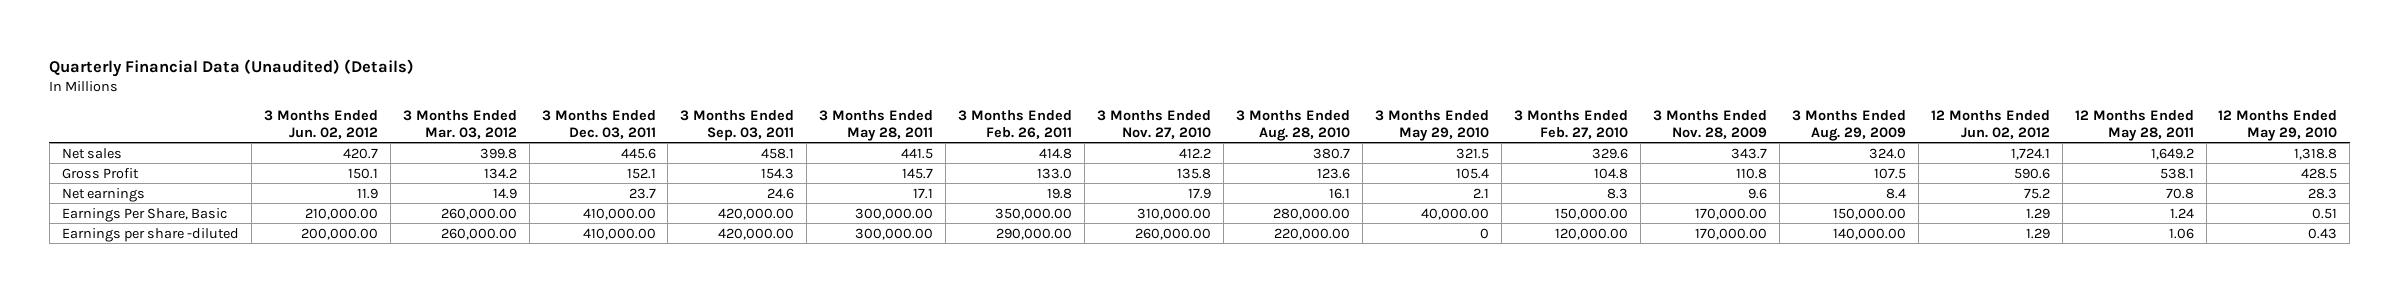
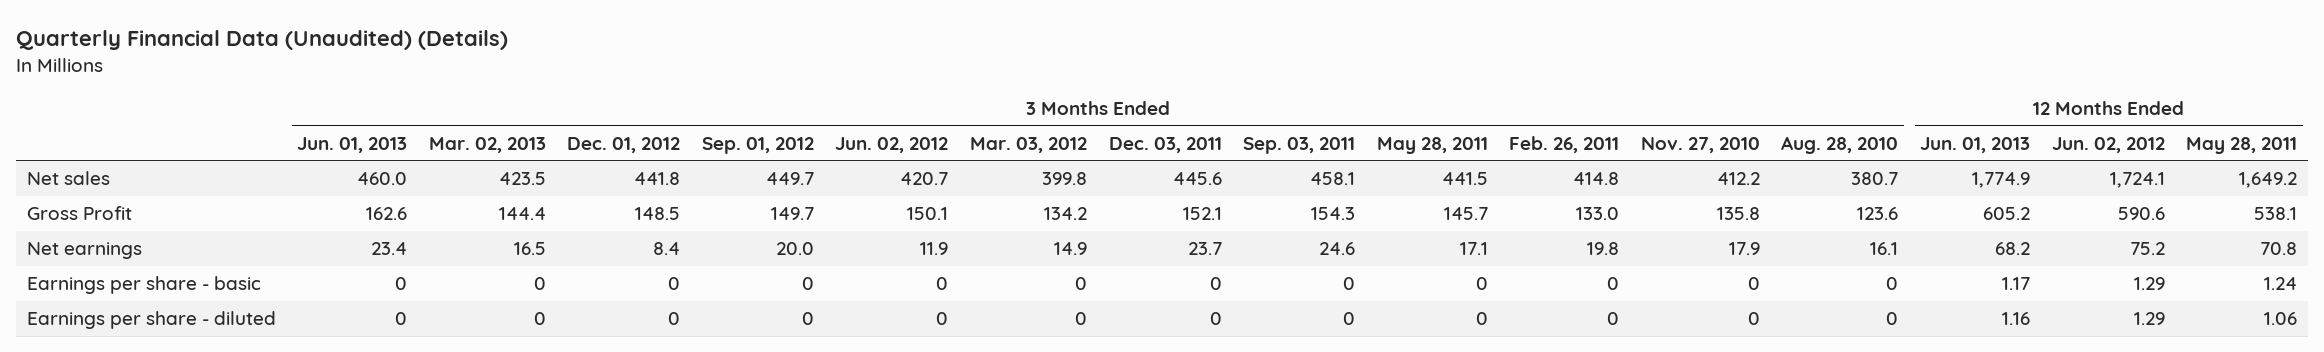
[1375,110,1490,141] 3 Months Ended May 29, 2010 -> none
[1513,110,1628,139] 3 Months Ended Feb. 27, 2010 -> none
[1652,110,1767,139] 3 Months Ended Nov. 28, 2009 -> none
[1791,110,1906,141] 3 Months Ended Aug. 29, 2009 -> none
[2218,110,2338,141] 12 Months Ended May 29, 2010 -> none
none -> [297,136,408,153] Jun. 01, 2013
none -> [428,136,546,153] Mar. 02, 2013
none -> [567,136,681,153] Dec. 01, 2012
none -> [701,136,814,154] Sep. 01, 2012
none -> [1920,136,2031,153] Jun. 01, 2013
[61,207,227,222] Earnings Per Share, Basic -> [26,276,261,295] Earnings per share - basic
[304,207,378,220] 210,000.00 -> [936,277,949,291] 0
[440,207,517,220] 260,000.00 -> [1075,277,1088,291] 0
[582,207,656,220] 410,000.00 -> [1209,277,1222,291] 0
[718,207,795,220] 420,000.00 -> [1343,277,1356,291] 0
[855,207,934,220] 300,000.00 -> [1475,277,1488,291] 0
[995,207,1073,220] 350,000.00 -> [1607,277,1620,291] 0
[1137,207,1212,220] 310,000.00 -> [1747,277,1760,291] 0
[1273,207,1351,220] 280,000.00 -> [1886,277,1899,291] 0
[61,227,239,242] Earnings per share -diluted -> [26,311,276,330] Earnings per share - diluted
[300,227,378,240] 200,000.00 -> [936,312,949,326] 0
[440,227,517,240] 260,000.00 -> [1075,312,1088,326] 0
[582,227,656,240] 410,000.00 -> [1209,312,1222,326] 0
[718,227,795,240] 420,000.00 -> [1343,312,1356,326] 0
[855,227,934,240] 300,000.00 -> [1475,312,1488,326] 0
[996,227,1073,240] 290,000.00 -> [1607,312,1620,326] 0
[1135,227,1212,240] 260,000.00 -> [1747,312,1760,326] 0
[1274,227,1351,240] 220,000.00 -> [1886,312,1899,326] 0

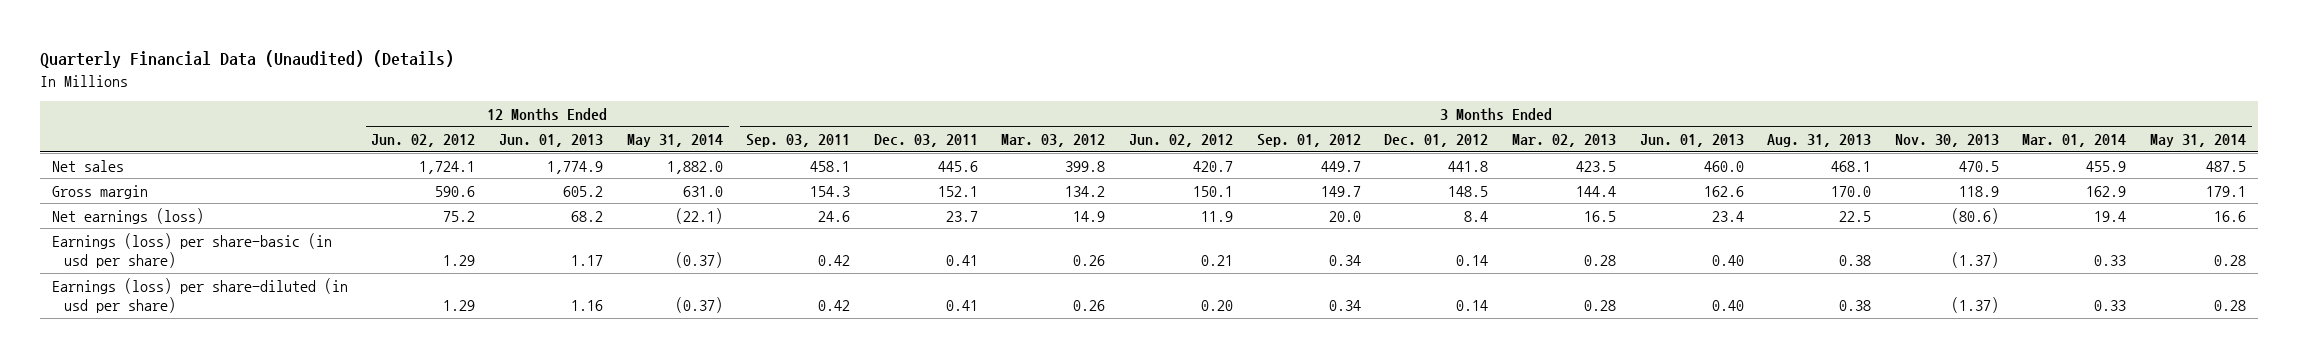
[1376,136,1488,154] May 28, 2011 -> none
[1509,135,1620,153] Feb. 26, 2011 -> none
[1640,136,1760,153] Nov. 27, 2010 -> none
[1781,135,1899,154] Aug. 28, 2010 -> none
[2186,136,2298,154] May 28, 2011 -> none
none -> [626,134,723,148] May 31, 2014
none -> [1767,134,1872,148] Aug. 31, 2013
none -> [1894,134,1999,148] Nov. 30, 2013
none -> [2022,134,2127,148] Mar. 01, 2014
none -> [2149,134,2246,148] May 31, 2014
[26,206,132,221] Gross Profit -> [51,184,148,199] Gross margin
[26,242,142,260] Net earnings -> [51,207,204,224] Net earnings (loss)
[26,276,261,295] Earnings per share - basic -> [51,232,332,269] Earnings (loss) per share-basic (in usd per share)
[395,277,408,291] 0 -> [1711,255,1744,267] 0.40
[533,277,546,291] 0 -> [1583,255,1616,267] 0.28
[668,277,681,291] 0 -> [1456,255,1489,267] 0.14
[801,277,814,291] 0 -> [1328,255,1361,267] 0.34
[936,277,949,291] 0 -> [1201,255,1234,267] 0.21
[1075,277,1088,291] 0 -> [1073,255,1106,267] 0.26
[1209,277,1222,291] 0 -> [945,255,978,267] 0.41
[1343,277,1356,291] 0 -> [818,255,851,267] 0.42
[26,311,276,330] Earnings per share - diluted -> [51,277,348,314] Earnings (loss) per share-diluted (in usd per share)
[395,312,408,326] 0 -> [1711,300,1744,312] 0.40
[533,312,546,326] 0 -> [1583,300,1616,312] 0.28
[668,312,681,326] 0 -> [1456,300,1489,312] 0.14
[801,312,814,326] 0 -> [1328,300,1361,312] 0.34
[936,312,949,326] 0 -> [1201,300,1234,312] 0.20
[1075,312,1088,326] 0 -> [1073,300,1106,312] 0.26
[1209,312,1222,326] 0 -> [945,300,978,312] 0.41
[1343,312,1356,326] 0 -> [818,300,851,312] 0.42

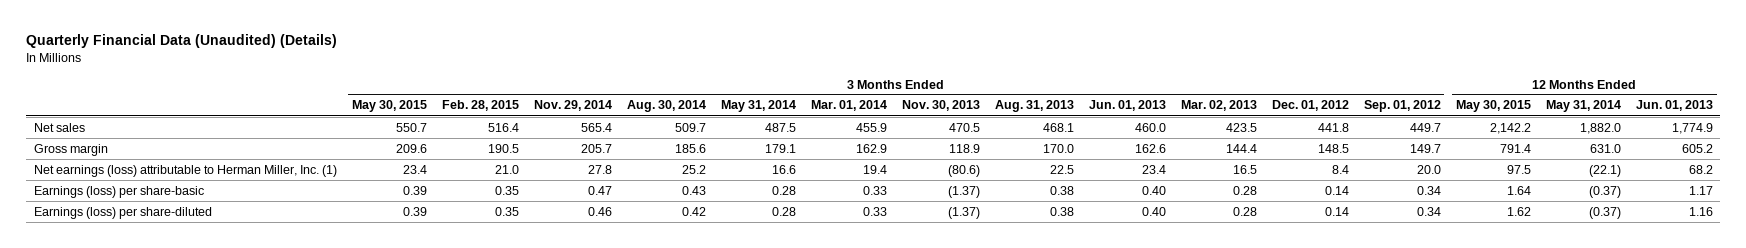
[371,134,476,148] Jun. 02, 2012 -> none
[746,134,851,148] Sep. 03, 2011 -> none
[873,134,978,148] Dec. 03, 2011 -> none
[1001,134,1106,148] Mar. 03, 2012 -> none
[1129,134,1234,148] Jun. 02, 2012 -> none
none -> [351,100,427,113] May 30, 2015
none -> [441,100,519,112] Feb. 28, 2015
none -> [533,100,612,112] Nov. 29, 2014
none -> [626,100,706,113] Aug. 30, 2014
none -> [1455,100,1531,113] May 30, 2015
[51,207,204,224] Net earnings (loss) -> [33,164,337,177] Net earnings (loss) attributable to Herman Miller, Inc. (1)
[51,232,332,269] Earnings (loss) per share-basic (in usd per share) -> [33,185,204,198] Earnings (loss) per share-basic
[51,277,348,314] Earnings (loss) per share-diluted (in usd per share) -> [33,206,212,219] Earnings (loss) per share-diluted

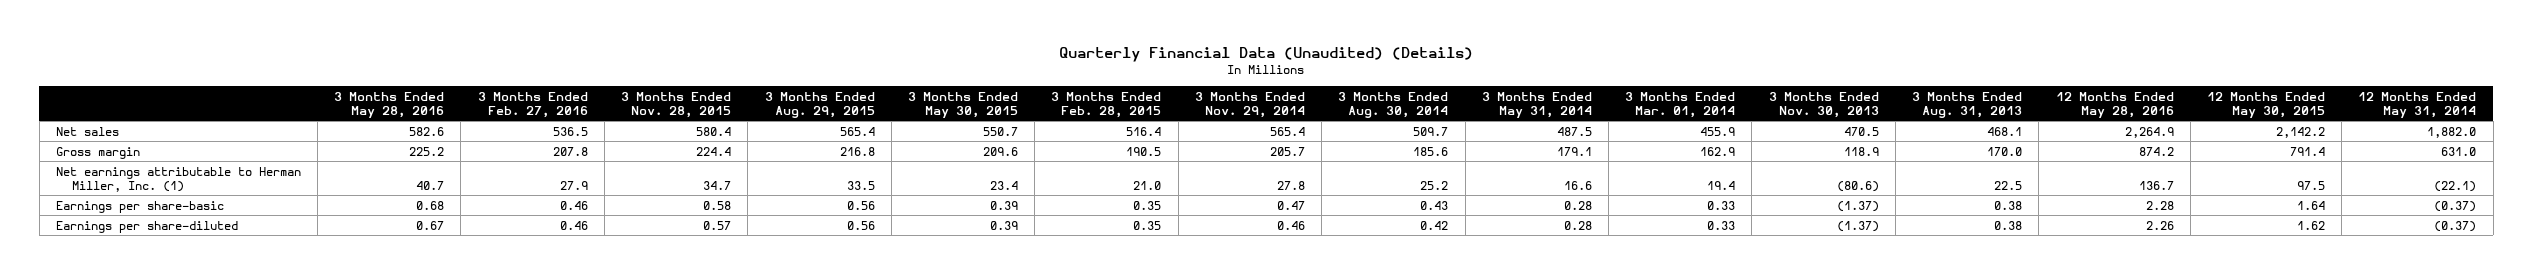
[1088,100,1166,112] Jun. 01, 2013 -> none
[1180,100,1257,112] Mar. 02, 2013 -> none
[1271,100,1349,112] Dec. 01, 2012 -> none
[1363,100,1441,113] Sep. 01, 2012 -> none
[1635,100,1713,112] Jun. 01, 2013 -> none
none -> [334,91,445,118] 3 Months Ended May 28, 2016
none -> [477,91,588,118] 3 Months Ended Feb. 27, 2016
none -> [621,91,732,118] 3 Months Ended Nov. 28, 2015
none -> [764,91,875,118] 3 Months Ended Aug. 29, 2015
none -> [2055,91,2174,118] 12 Months Ended May 28, 2016
[33,164,337,177] Net earnings (loss) attributable to Herman Miller, Inc. (1) -> [55,166,301,192] Net earnings attributable to Herman Miller, Inc. (1)
[33,185,204,198] Earnings (loss) per share-basic -> [55,200,224,213] Earnings per share-basic
[33,206,212,219] Earnings (loss) per share-diluted -> [55,220,238,233] Earnings per share-diluted

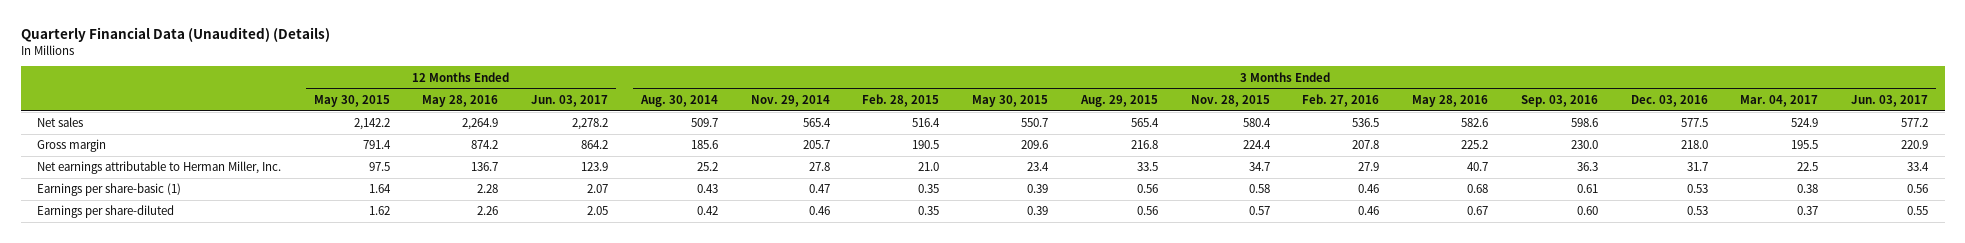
[1481,91,1592,118] 3 Months Ended May 31, 2014 -> none
[1625,91,1736,118] 3 Months Ended Mar. 01, 2014 -> none
[1768,91,1879,118] 3 Months Ended Nov. 30, 2013 -> none
[1912,91,2023,118] 3 Months Ended Aug. 31, 2013 -> none
[2358,91,2477,118] 12 Months Ended May 31, 2014 -> none
none -> [531,94,609,107] Jun. 03, 2017
none -> [1520,94,1598,107] Sep. 03, 2016
none -> [1630,94,1708,107] Dec. 03, 2016
none -> [1740,94,1819,107] Mar. 04, 2017
none -> [1851,94,1929,107] Jun. 03, 2017
[55,166,301,192] Net earnings attributable to Herman Miller, Inc. (1) -> [36,161,281,175] Net earnings attributable to Herman Miller, Inc.
[55,200,224,213] Earnings per share-basic -> [36,183,181,197] Earnings per share-basic (1)

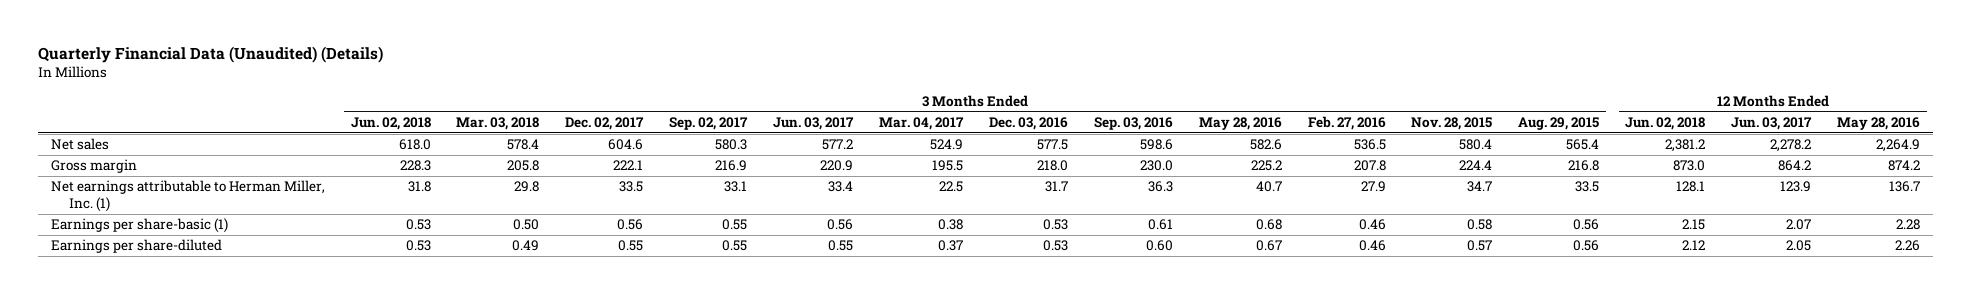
[313,94,390,107] May 30, 2015 -> none
[639,94,718,107] Aug. 30, 2014 -> none
[750,94,830,107] Nov. 29, 2014 -> none
[862,93,940,107] Feb. 28, 2015 -> none
[972,94,1049,107] May 30, 2015 -> none
none -> [350,117,431,131] Jun. 02, 2018
none -> [456,117,540,131] Mar. 03, 2018
none -> [565,117,645,131] Dec. 02, 2017
none -> [669,117,749,131] Sep. 02, 2017
none -> [1625,117,1706,131] Jun. 02, 2018
[36,161,281,175] Net earnings attributable to Herman Miller, Inc. -> [50,180,325,213] Net earnings attributable to Herman Miller, Inc. (1)

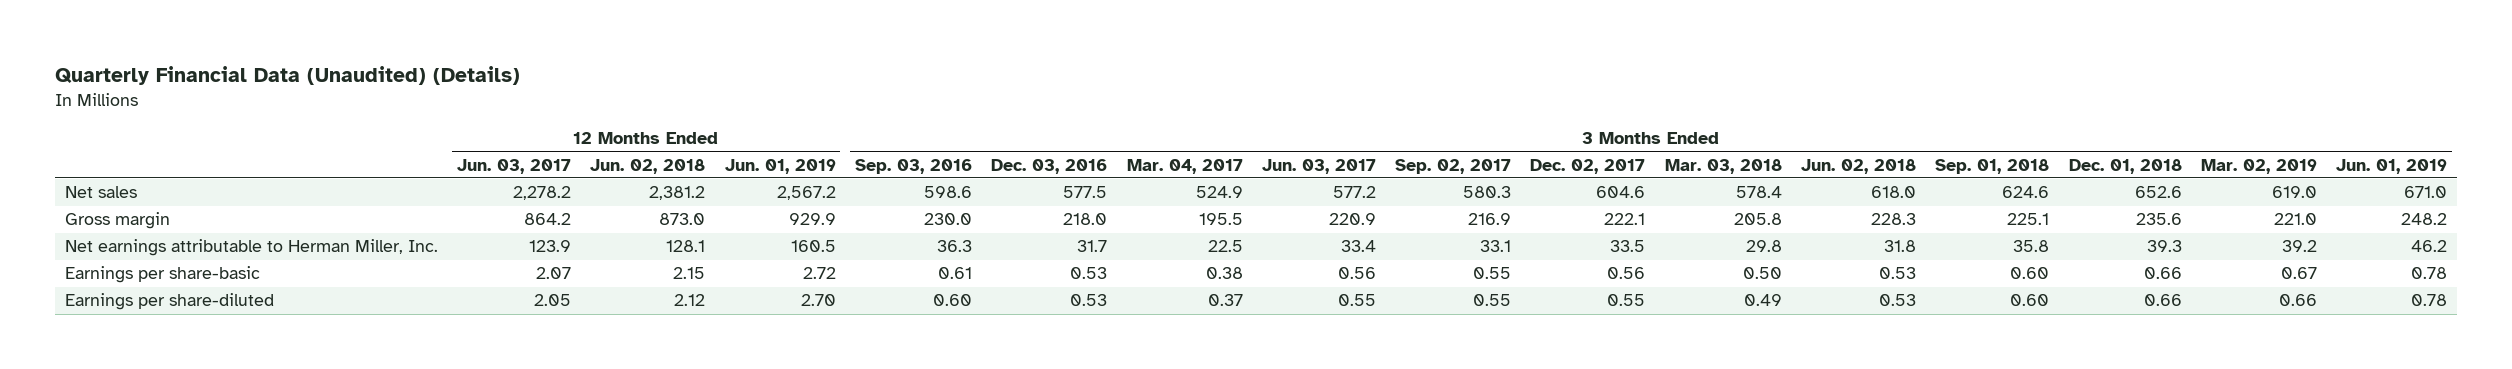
[1198,117,1282,131] May 28, 2016 -> none
[1307,116,1386,131] Feb. 27, 2016 -> none
[1411,117,1493,131] Nov. 28, 2015 -> none
[1518,117,1600,131] Aug. 29, 2015 -> none
[1837,117,1921,131] May 28, 2016 -> none
none -> [724,158,836,174] Jun. 01, 2019
none -> [1935,158,2050,174] Sep. 01, 2018
none -> [2068,158,2182,174] Dec. 01, 2018
none -> [2201,158,2318,174] Mar. 02, 2019
none -> [2336,158,2448,174] Jun. 01, 2019
[50,180,325,213] Net earnings attributable to Herman Miller, Inc. (1) -> [64,239,438,257] Net earnings attributable to Herman Miller, Inc.
[50,218,228,234] Earnings per share-basic (1) -> [64,266,260,284] Earnings per share-basic

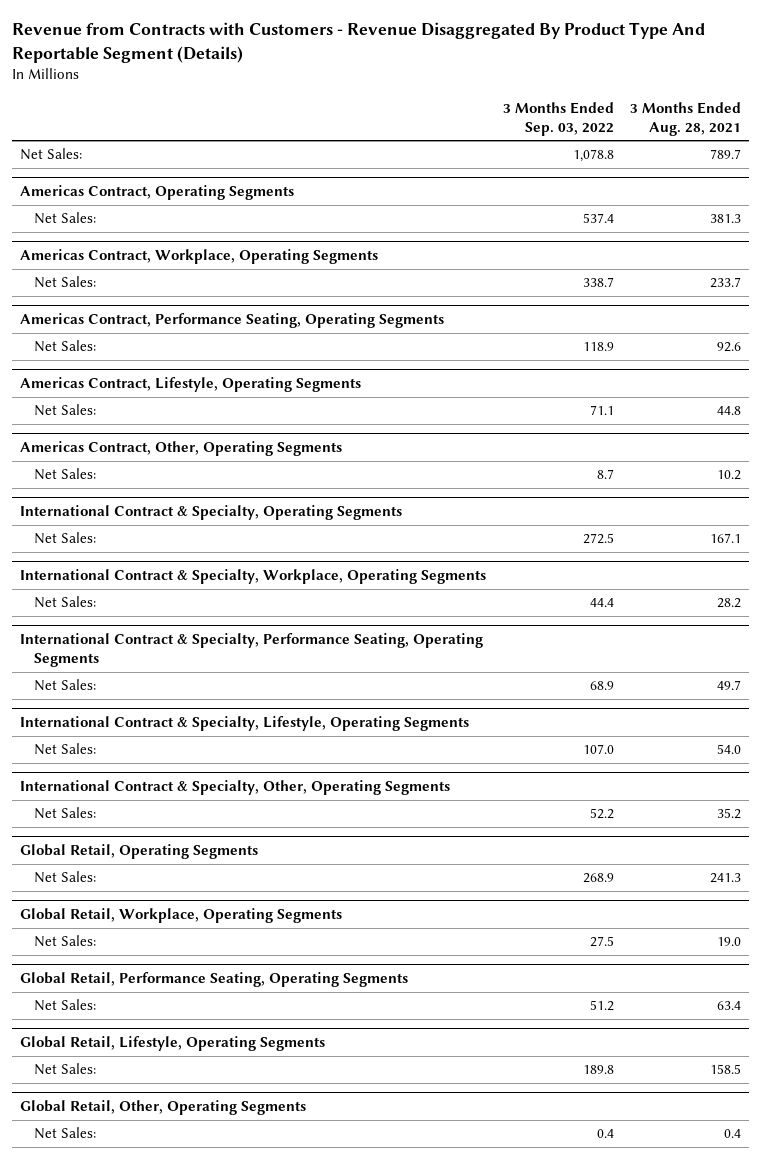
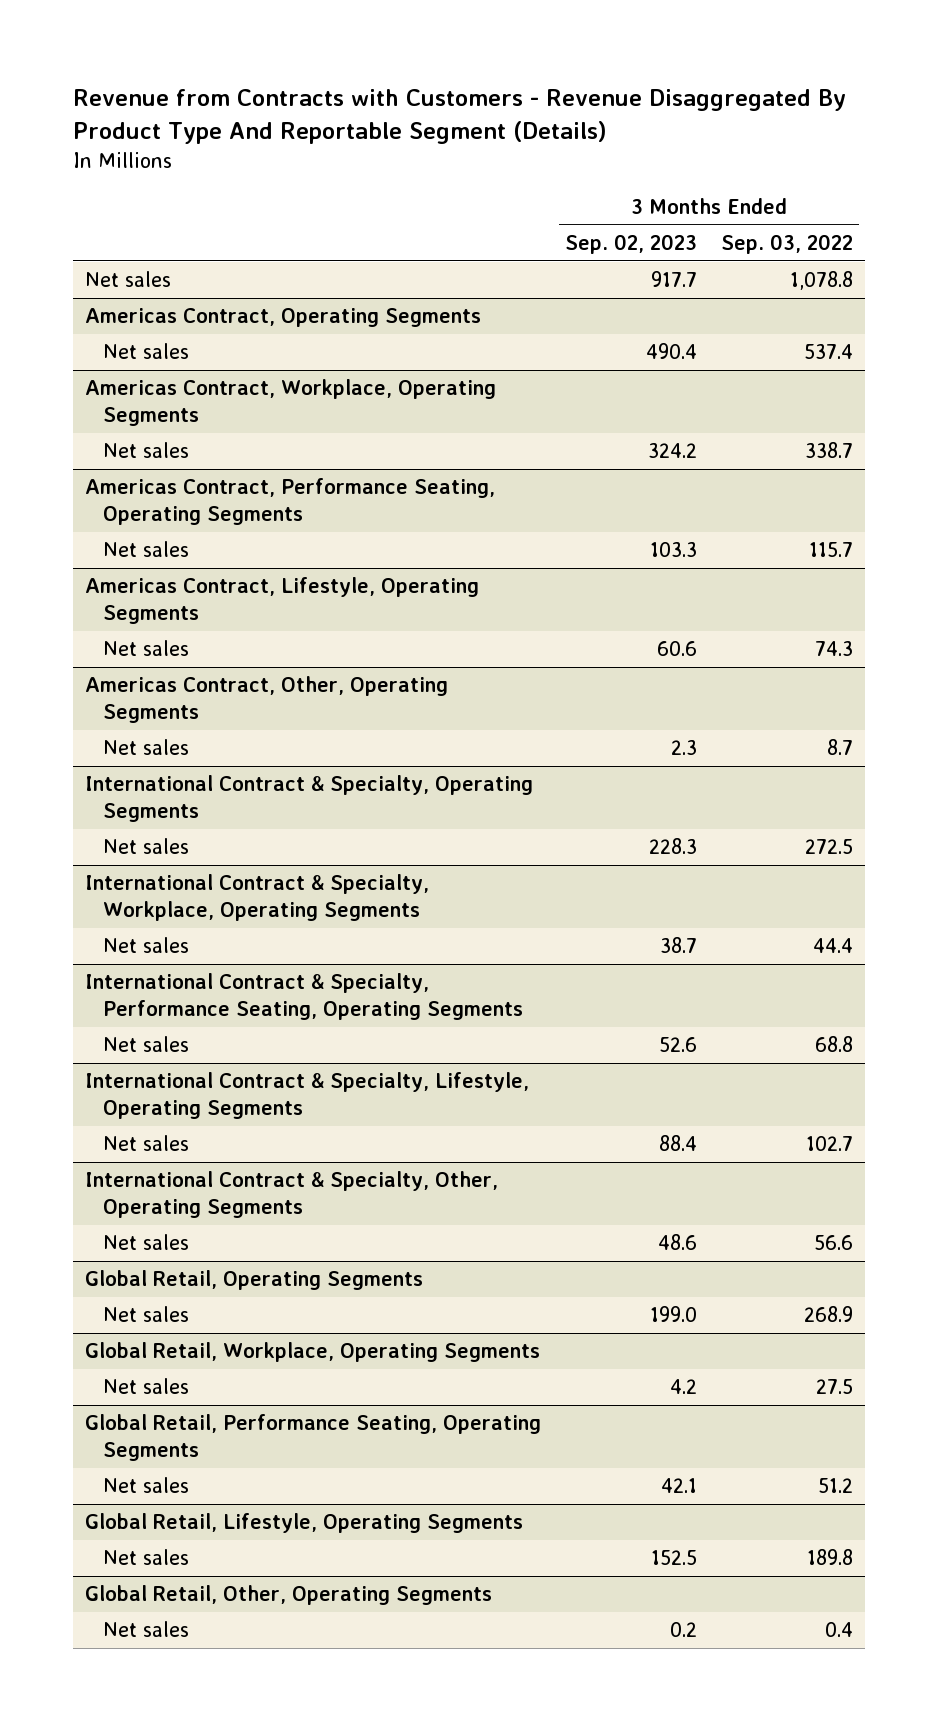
[630,101,742,136] 3 Months Ended Aug. 28, 2021 -> none
none -> [564,234,697,255] Sep. 02, 2023
[20,148,83,161] Net Sales: -> [84,271,171,288] Net sales
[34,212,97,225] Net Sales: -> [102,343,189,360] Net sales
[34,276,97,289] Net Sales: -> [102,442,189,459] Net sales
[34,340,97,353] Net Sales: -> [102,541,189,558] Net sales
[582,342,614,352] 118.9 -> [808,542,853,558] 115.7
[34,404,97,417] Net Sales: -> [102,640,189,657] Net sales
[589,405,614,416] 71.1 -> [814,641,853,657] 74.3
[34,468,97,481] Net Sales: -> [102,739,189,756] Net sales
[34,532,97,545] Net Sales: -> [102,838,189,855] Net sales
[34,596,97,609] Net Sales: -> [102,937,189,954] Net sales
[34,679,97,692] Net Sales: -> [102,1036,189,1053] Net sales
[589,681,614,691] 68.9 -> [814,1036,853,1053] 68.8
[34,743,97,756] Net Sales: -> [102,1135,189,1152] Net sales
[582,744,614,755] 107.0 -> [805,1136,853,1152] 102.7
[34,807,97,820] Net Sales: -> [102,1234,189,1251] Net sales
[589,808,614,820] 52.2 -> [813,1235,853,1251] 56.6
[34,871,97,884] Net Sales: -> [102,1306,189,1323] Net sales
[34,935,97,948] Net Sales: -> [102,1378,189,1395] Net sales
[34,999,97,1012] Net Sales: -> [102,1477,189,1494] Net sales
[34,1063,97,1076] Net Sales: -> [102,1549,189,1566] Net sales
[34,1127,97,1140] Net Sales: -> [102,1621,189,1638] Net sales

